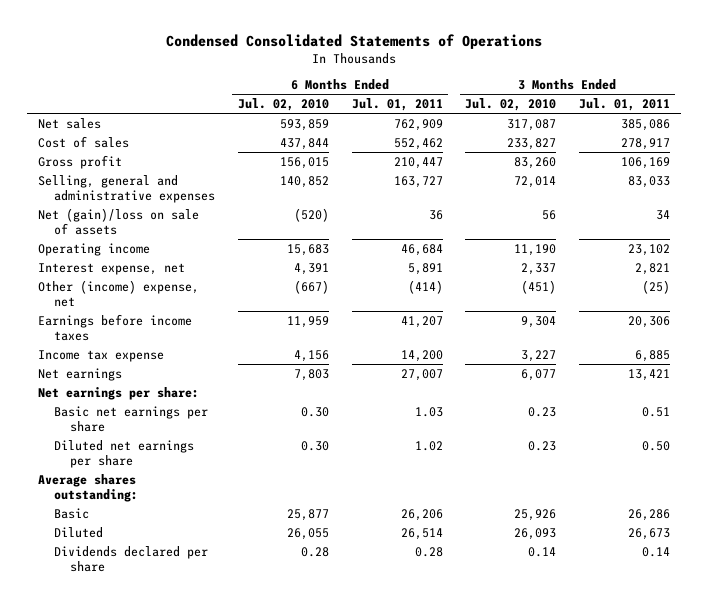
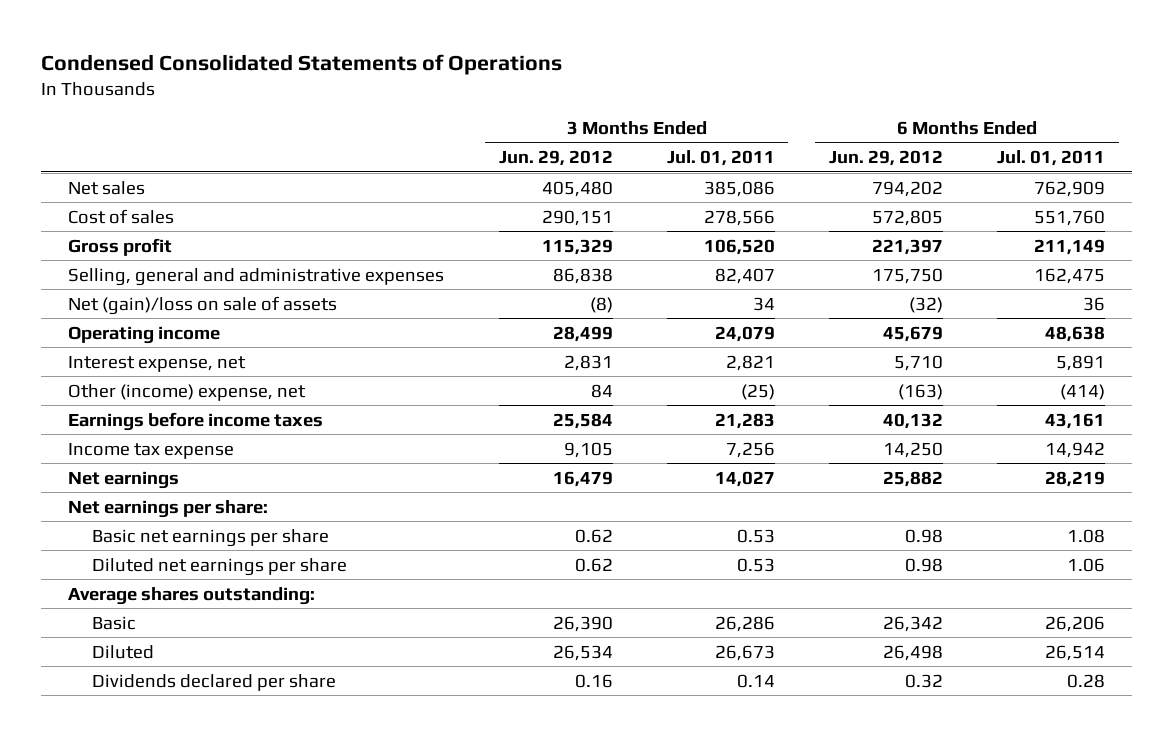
[237,98,329,112] Jul. 02, 2010 -> none
[465,98,557,112] Jul. 02, 2010 -> none
none -> [498,150,613,167] Jun. 29, 2012
none -> [828,150,943,167] Jun. 29, 2012
[393,137,443,150] 552,462 -> [1034,209,1106,226] 551,760
[620,137,670,150] 278,917 -> [703,209,775,226] 278,566
[393,156,443,169] 210,447 -> [1034,238,1106,255] 211,149
[620,156,670,169] 106,169 -> [703,238,775,255] 106,520
[393,175,443,188] 163,727 -> [1034,267,1106,284] 162,475
[627,175,670,188] 83,033 -> [714,267,775,284] 82,407
[400,243,443,256] 46,684 -> [1045,325,1106,342] 48,638
[627,243,670,256] 23,102 -> [714,325,775,342] 24,079
[400,315,443,328] 41,207 -> [1045,412,1106,429] 43,161
[627,315,670,328] 20,306 -> [714,412,775,429] 21,283
[400,349,443,362] 14,200 -> [1045,441,1106,458] 14,942
[634,349,670,362] 6,885 -> [725,441,775,458] 7,256
[400,368,443,381] 27,007 -> [1045,470,1106,487] 28,219
[627,368,670,381] 13,421 -> [714,470,775,487] 14,027
[414,406,443,417] 1.03 -> [1067,528,1106,543] 1.08
[641,406,670,417] 0.51 -> [736,528,775,543] 0.53
[414,440,443,451] 1.02 -> [1067,557,1106,572] 1.06
[641,440,670,451] 0.50 -> [736,557,775,572] 0.53

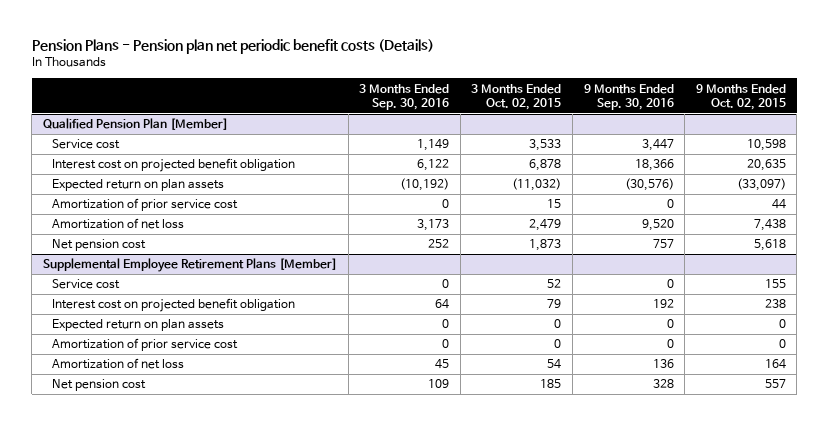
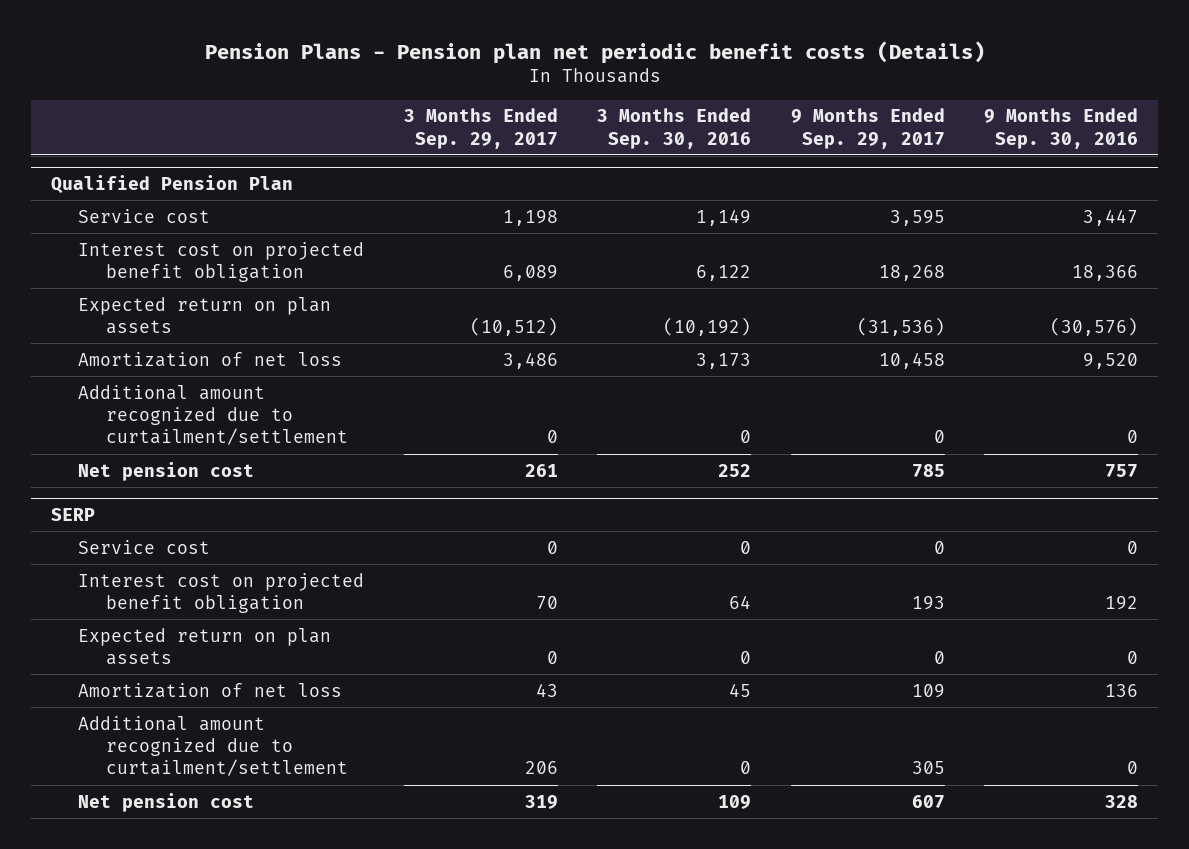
[471,83,562,111] 3 Months Ended Oct. 02, 2015 -> none
[695,83,786,111] 9 Months Ended Oct. 02, 2015 -> none
none -> [403,108,558,149] 3 Months Ended Sep. 29, 2017
none -> [790,108,945,149] 9 Months Ended Sep. 29, 2017
[43,118,229,131] Qualified Pension Plan [Member] -> [51,174,294,193] Qualified Pension Plan
[51,198,238,212] Amortization of prior service cost -> none
none -> [78,384,348,446] Additional amount recognized due to curtailment/settlement
[43,258,338,273] Supplemental Employee Retirement Plans [Member] -> [51,507,96,521] SERP
[51,338,238,352] Amortization of prior service cost -> none
none -> [78,715,348,777] Additional amount recognized due to curtailment/settlement

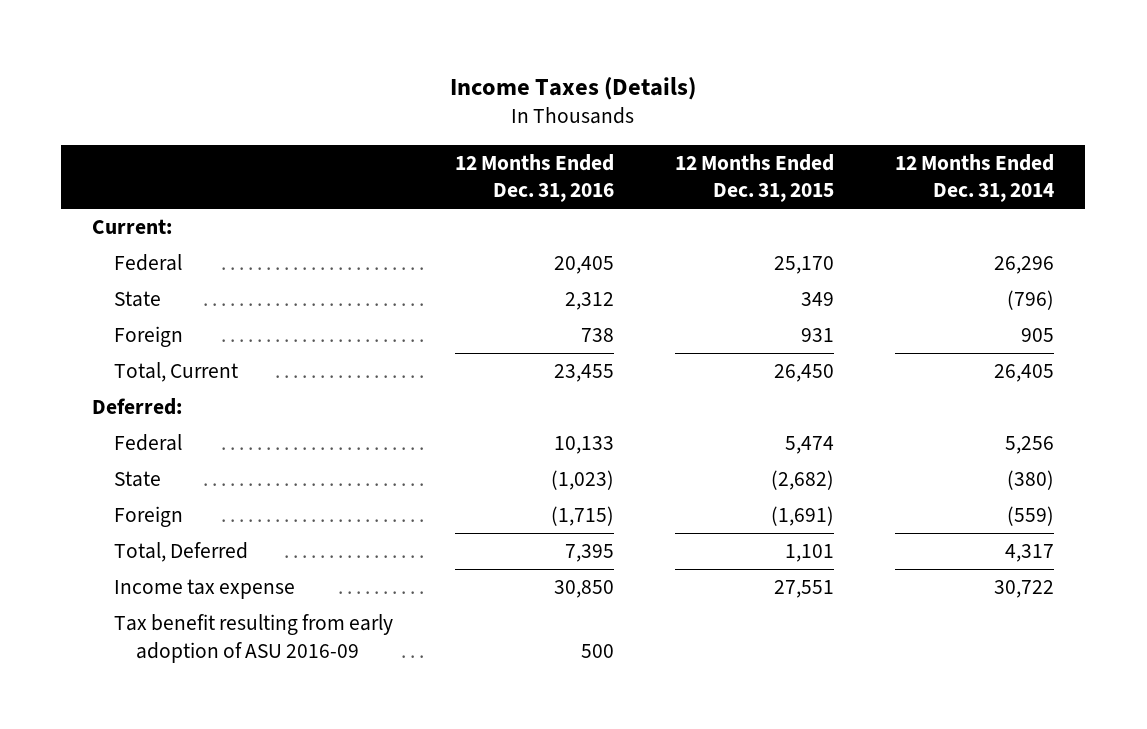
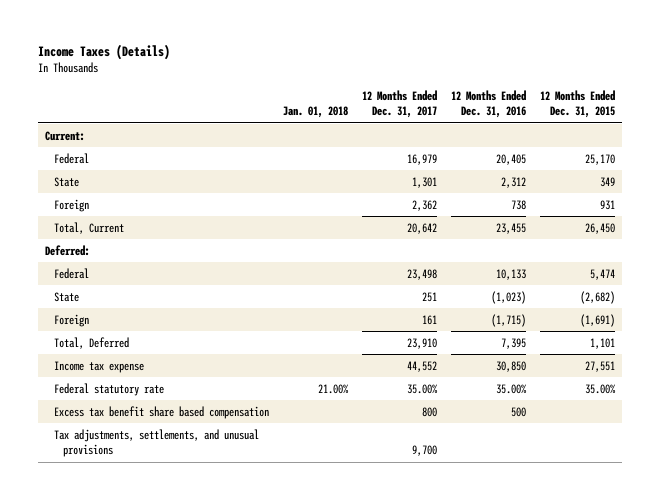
[895,153,1055,203] 12 Months Ended Dec. 31, 2014 -> none
none -> [282,106,348,119] Jan. 01, 2018
none -> [361,89,437,119] 12 Months Ended Dec. 31, 2017
none -> [53,382,164,396] Federal statutory rate
[114,613,394,663] Tax benefit resulting from early adoption of ASU 2016-09 -> [53,405,269,419] Excess tax benefit share based compensation
none -> [53,428,259,458] Tax adjustments, settlements, and unusual provisions

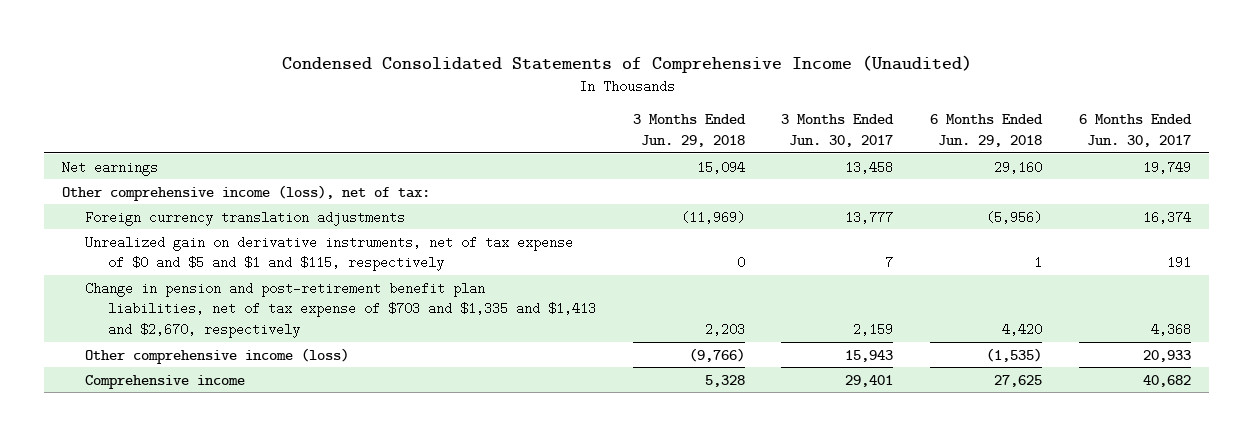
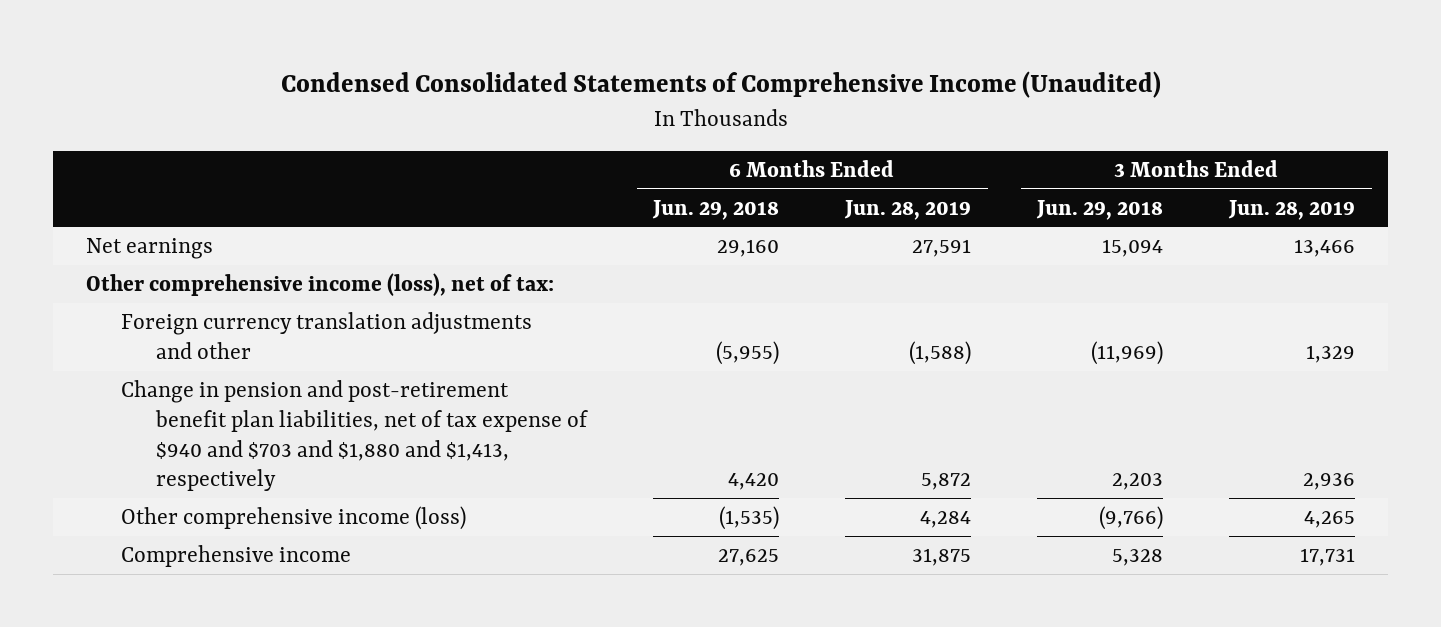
[781,114,895,148] 3 Months Ended Jun. 30, 2017 -> none
[1078,114,1192,148] 6 Months Ended Jun. 30, 2017 -> none
none -> [844,199,972,220] Jun. 28, 2019
none -> [1228,199,1356,220] Jun. 28, 2019
[85,235,574,272] Unrealized gain on derivative instruments, net of tax expense of $0 and $5 and $1 and $115, respectively -> none
[85,210,406,226] Foreign currency translation adjustments -> [120,312,532,359] Foreign currency translation adjustments and other
[986,210,1043,224] (5,956) -> [716,340,780,365] (5,955)
[85,281,596,338] Change in pension and post-retirement benefit plan liabilities, net of tax expense of $703 and $1,335 and $1,413 and $2,670, respectively -> [120,380,589,492] Change in pension and post-retirement benefit plan liabilities, net of tax expense of $940 and $703 and $1,880 and $1,413, respectively

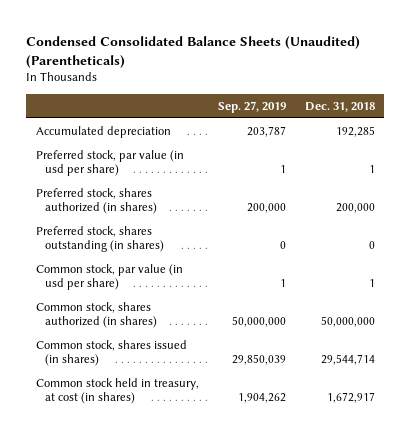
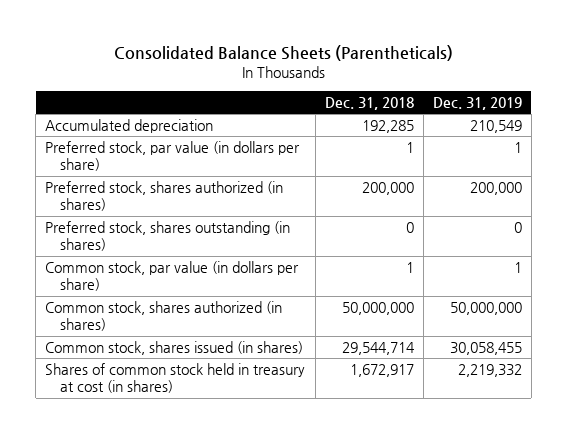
[26,35,361,68] Condensed Consolidated Balance Sheets (Unaudited) (Parentheticals) -> [113,44,453,61] Consolidated Balance Sheets (Parentheticals)
[217,100,286,113] Sep. 27, 2019 -> none
none -> [432,97,522,111] Dec. 31, 2019
[35,149,184,177] Preferred stock, par value (in usd per share) -> [45,141,301,172] Preferred stock, par value (in dollars per share)
[35,263,183,291] Common stock, par value (in usd per share) -> [45,261,300,292] Common stock, par value (in dollars per share)
[35,377,199,405] Common stock held in treasury, at cost (in shares) -> [45,363,306,394] Shares of common stock held in treasury at cost (in shares)

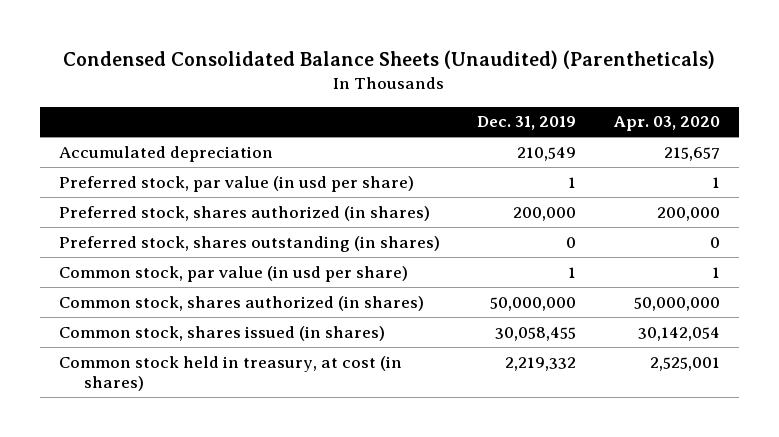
[113,44,453,61] Consolidated Balance Sheets (Parentheticals) -> [63,50,716,70] Condensed Consolidated Balance Sheets (Unaudited) (Parentheticals)
[324,97,414,111] Dec. 31, 2018 -> none
none -> [612,116,720,132] Apr. 03, 2020
[45,141,301,172] Preferred stock, par value (in dollars per share) -> [58,175,414,192] Preferred stock, par value (in usd per share)
[45,261,300,292] Common stock, par value (in dollars per share) -> [58,265,408,282] Common stock, par value (in usd per share)
[45,363,306,394] Shares of common stock held in treasury at cost (in shares) -> [58,355,402,391] Common stock held in treasury, at cost (in shares)

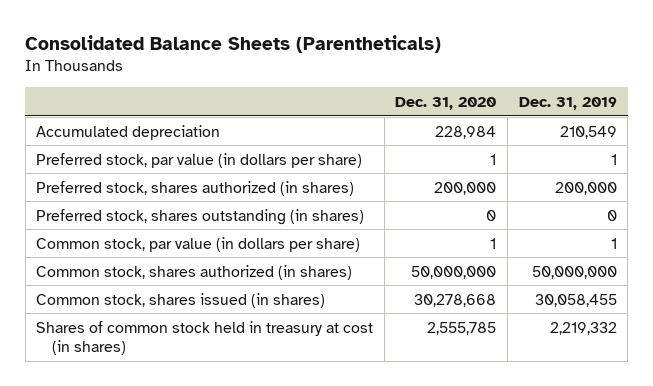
[63,50,716,70] Condensed Consolidated Balance Sheets (Unaudited) (Parentheticals) -> [25,34,442,53] Consolidated Balance Sheets (Parentheticals)
[612,116,720,132] Apr. 03, 2020 -> none
none -> [395,97,497,111] Dec. 31, 2020
[58,175,414,192] Preferred stock, par value (in usd per share) -> [36,152,363,168] Preferred stock, par value (in dollars per share)
[58,265,408,282] Common stock, par value (in usd per share) -> [36,236,361,252] Common stock, par value (in dollars per share)
[58,355,402,391] Common stock held in treasury, at cost (in shares) -> [36,320,374,355] Shares of common stock held in treasury at cost (in shares)

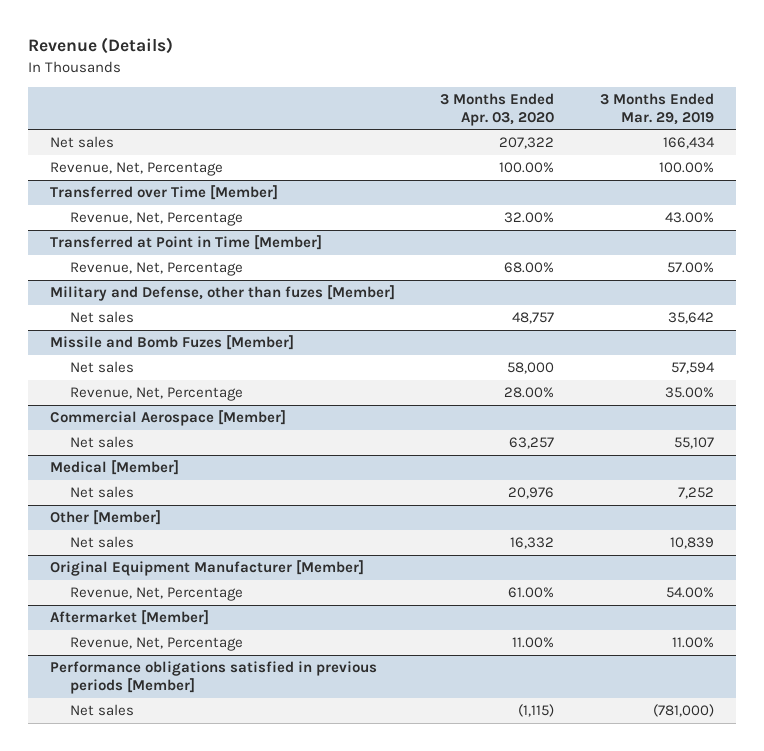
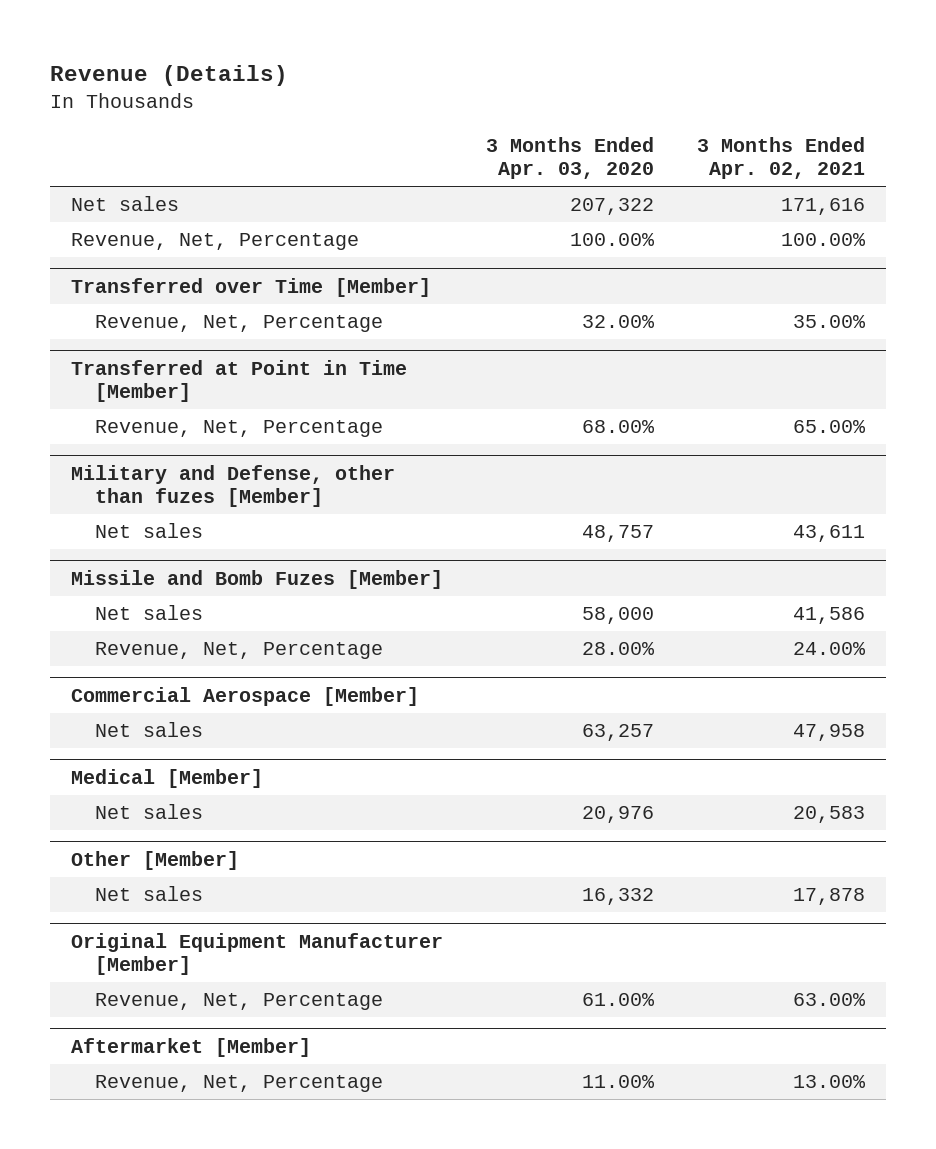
[599,92,714,125] 3 Months Ended Mar. 29, 2019 -> none
none -> [696,136,865,179] 3 Months Ended Apr. 02, 2021
[50,661,378,695] Performance obligations satisfied in previous periods [Member] -> none
[69,704,134,717] Net sales -> none

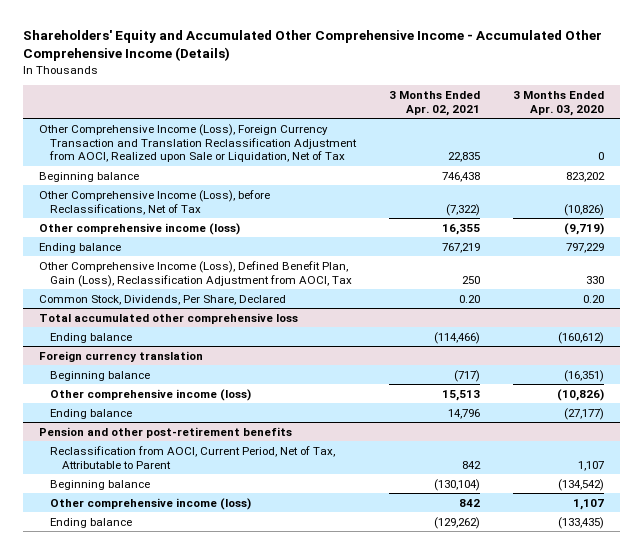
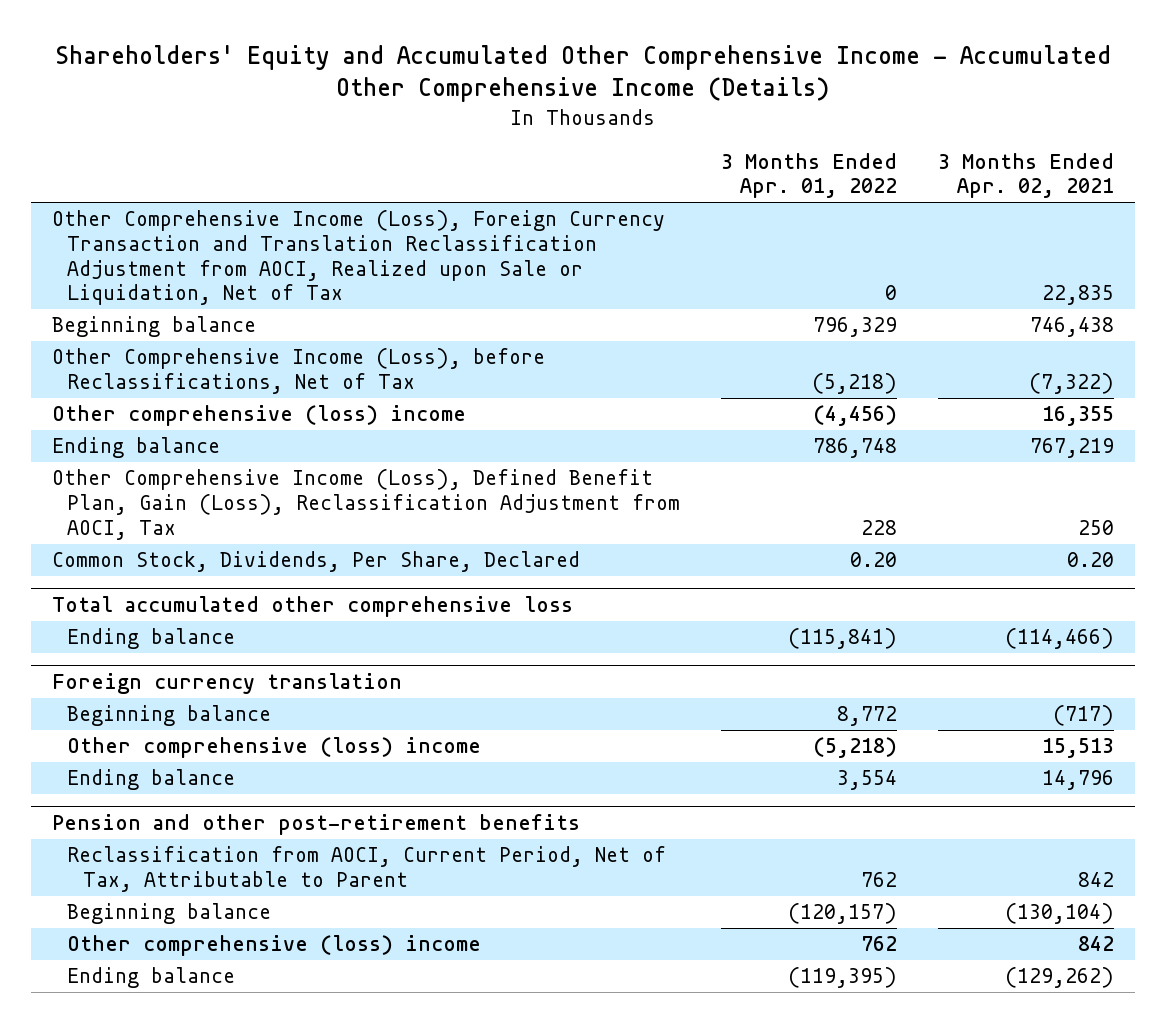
[512,91,604,116] 3 Months Ended Apr. 03, 2020 -> none
none -> [721,152,898,199] 3 Months Ended Apr. 01, 2022
[38,222,240,235] Other comprehensive income (loss) -> [51,405,466,427] Other comprehensive (loss) income
[50,388,252,401] Other comprehensive income (loss) -> [67,737,482,759] Other comprehensive (loss) income
[50,497,252,510] Other comprehensive income (loss) -> [67,935,482,957] Other comprehensive (loss) income

